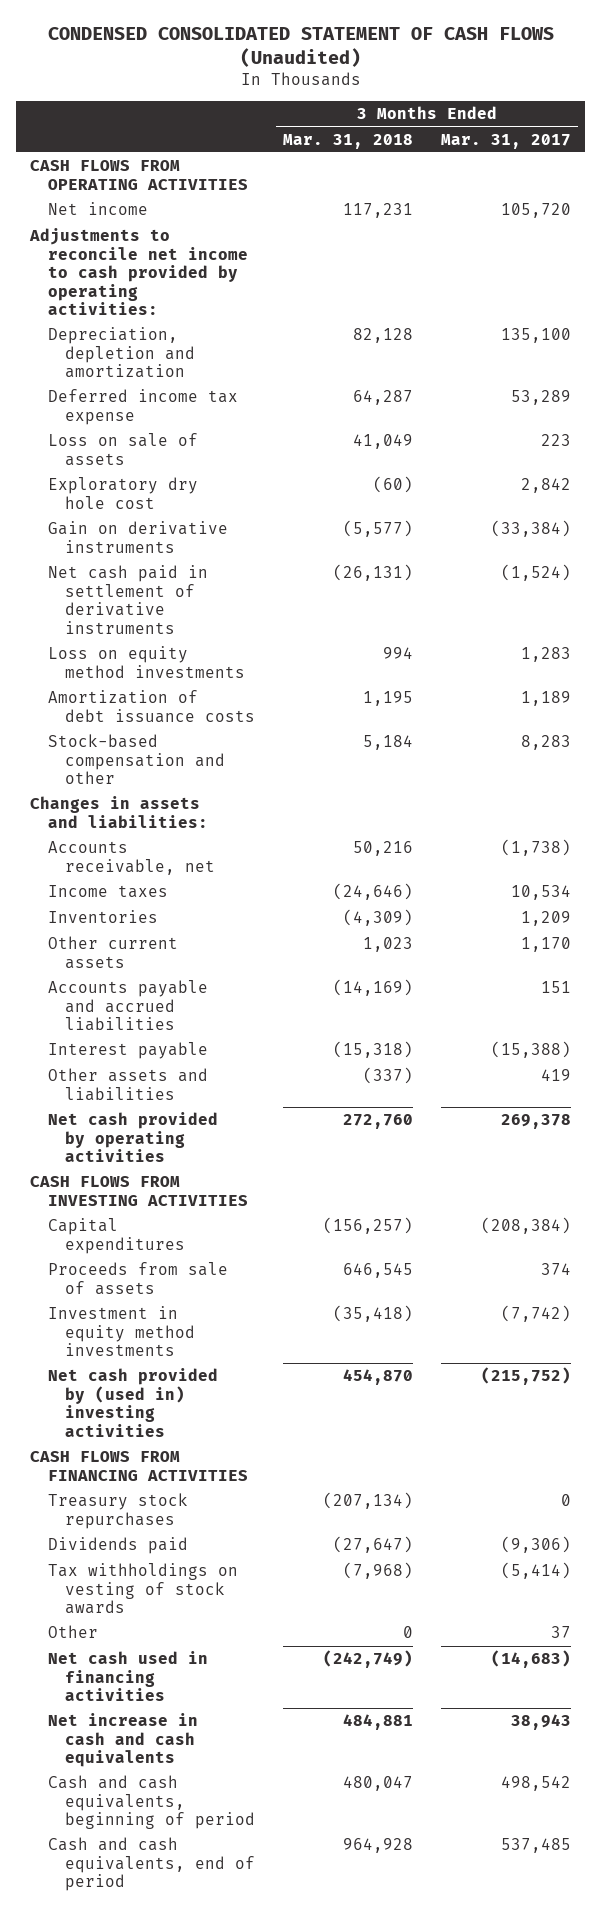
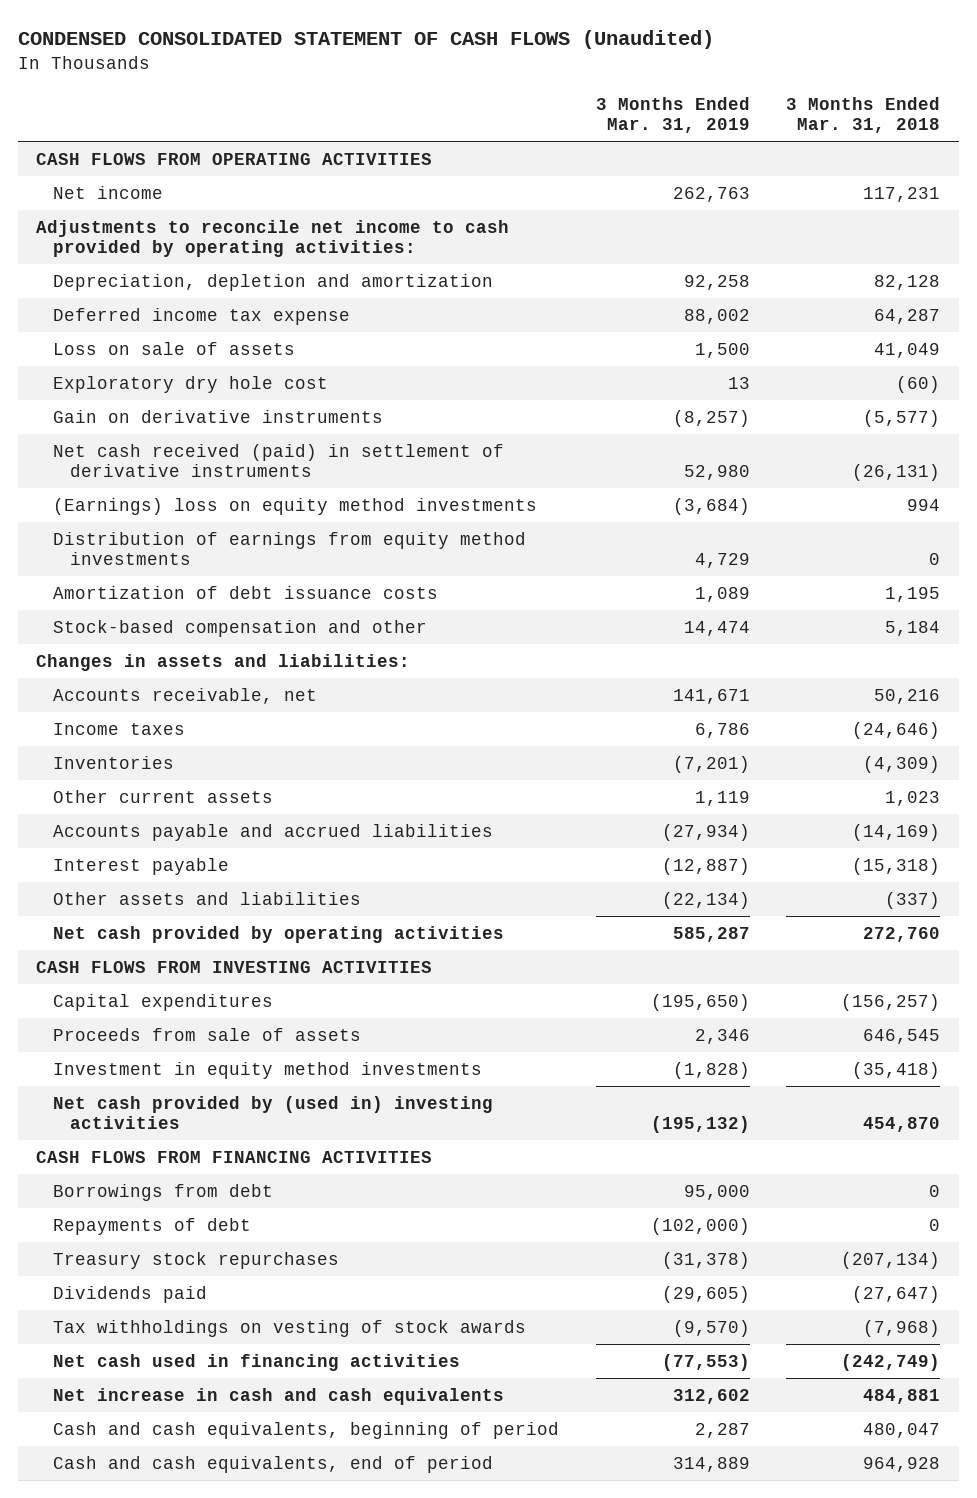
[441,133,572,149] Mar. 31, 2017 -> none
none -> [595,96,750,134] 3 Months Ended Mar. 31, 2019
[47,565,208,634] Net cash paid in settlement of derivative instruments -> [53,443,505,478] Net cash received (paid) in settlement of derivative instruments
[47,646,246,678] Loss on equity method investments -> [53,497,538,515] (Earnings) loss on equity method investments
none -> [53,531,527,566] Distribution of earnings from equity method investments
none -> [53,1183,274,1201] Borrowings from debt
none -> [53,1217,252,1235] Repayments of debt
[47,1625,98,1639] Other -> none

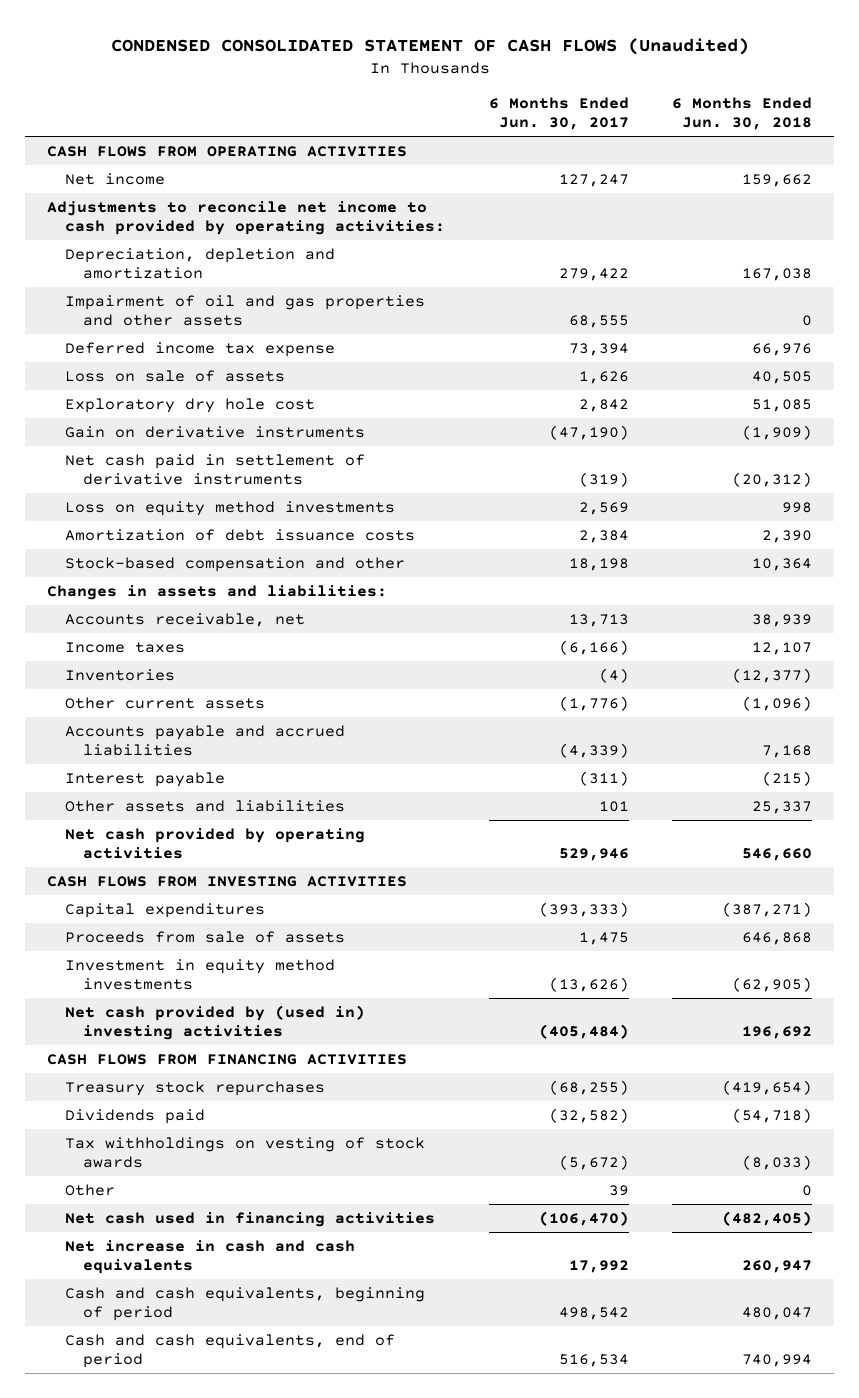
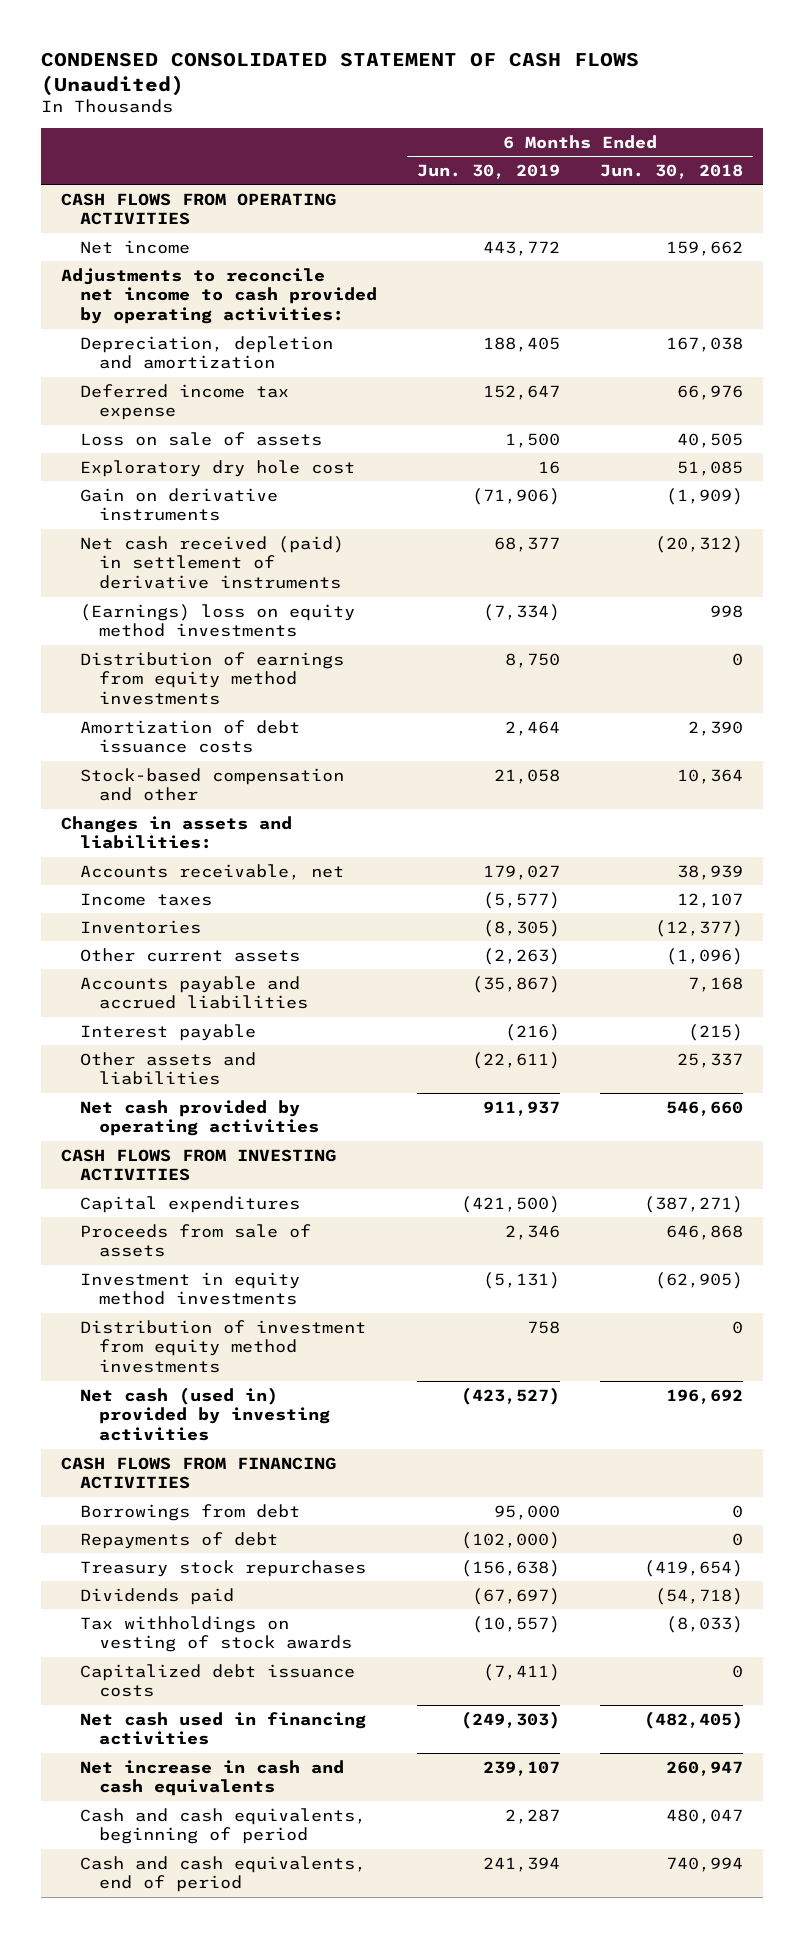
[488,96,629,130] 6 Months Ended Jun. 30, 2017 -> none
none -> [416,163,560,179] Jun. 30, 2019
[64,294,425,326] Impairment of oil and gas properties and other assets -> none
[64,453,365,485] Net cash paid in settlement of derivative instruments -> [79,535,344,590] Net cash received (paid) in settlement of derivative instruments
[64,500,395,516] Loss on equity method investments -> [79,603,355,638] (Earnings) loss on equity method investments
none -> [79,651,344,706] Distribution of earnings from equity method investments
none -> [79,1319,366,1374] Distribution of investment from equity method investments
[64,1004,365,1040] Net cash provided by (used in) investing activities -> [79,1386,331,1442] Net cash (used in) provided by investing activities
none -> [79,1503,300,1521] Borrowings from debt
none -> [79,1531,278,1549] Repayments of debt
[64,1183,115,1196] Other -> none
none -> [79,1663,355,1698] Capitalized debt issuance costs

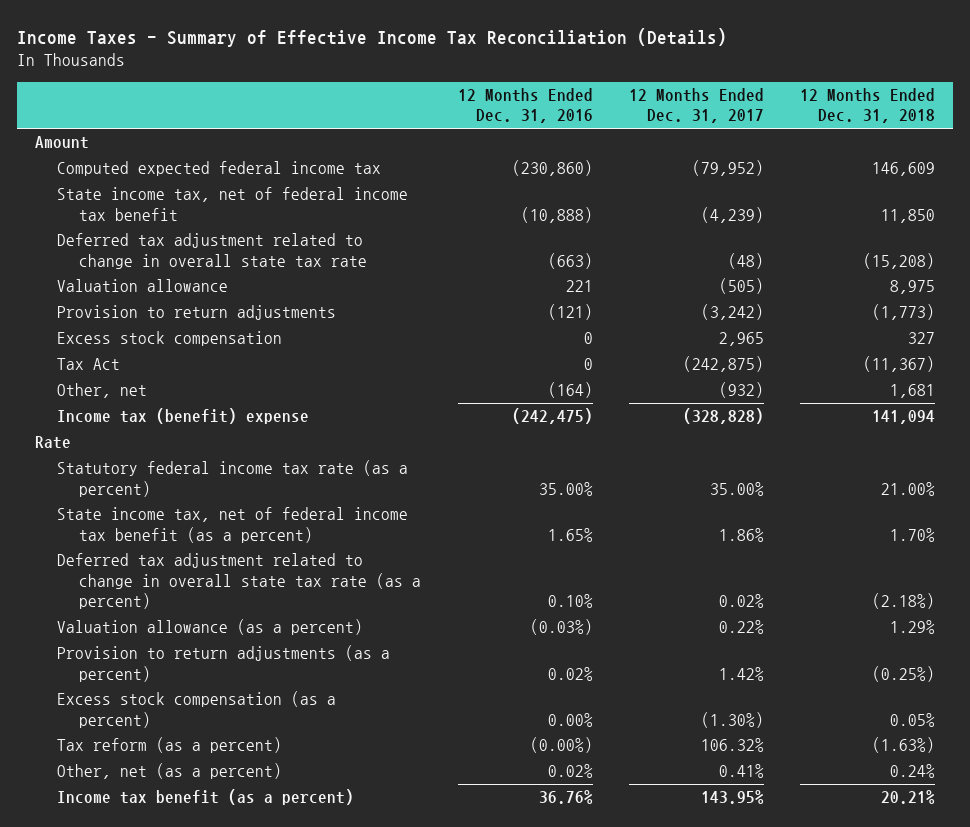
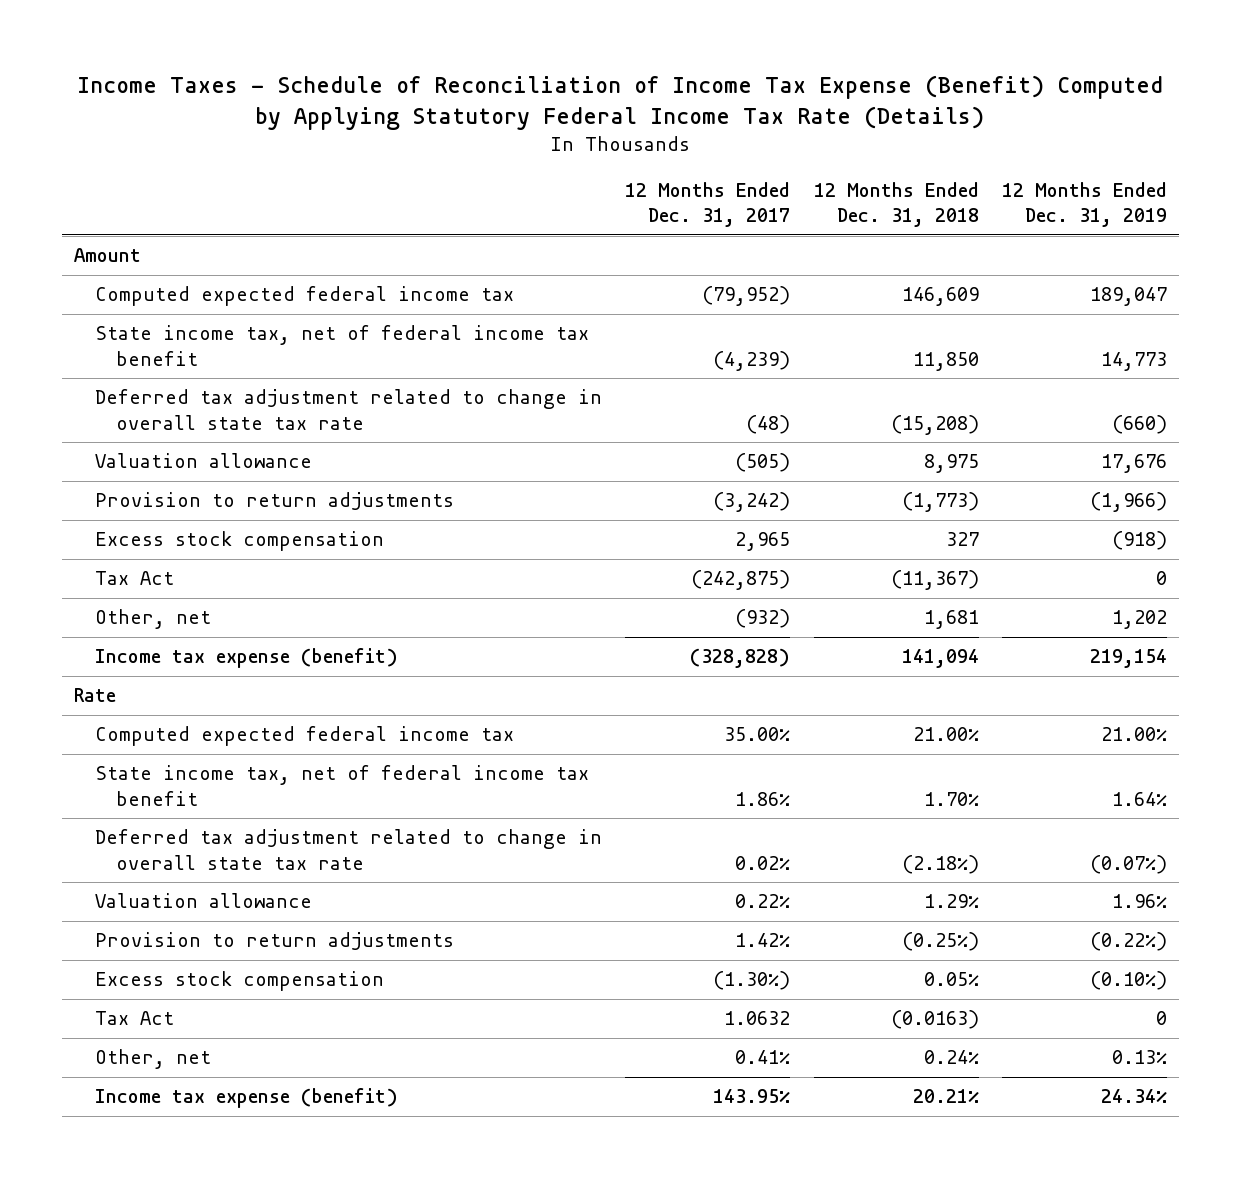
[16,27,727,47] Income Taxes - Summary of Effective Income Tax Reconciliation (Details) -> [77,74,1164,130] Income Taxes - Schedule of Reconciliation of Income Tax Expense (Benefit) Computed by Applying Statutory Federal Income Tax Rate (Details)
[457,87,593,124] 12 Months Ended Dec. 31, 2016 -> none
none -> [1001,181,1167,228] 12 Months Ended Dec. 31, 2019
[57,408,310,425] Income tax (benefit) expense -> [94,648,398,669] Income tax expense (benefit)
[57,737,283,754] Tax reform (as a percent) -> none
[57,460,409,497] Statutory federal income tax rate (as a percent) -> [94,726,514,747] Computed expected federal income tax
[57,507,409,543] State income tax, net of federal income tax benefit (as a percent) -> [94,765,589,806] State income tax, net of federal income tax benefit
[57,553,422,610] Deferred tax adjustment related to change in overall state tax rate (as a percent) -> [94,829,602,870] Deferred tax adjustment related to change in overall state tax rate
[57,619,364,636] Valuation allowance (as a percent) -> [94,893,312,909] Valuation allowance
[57,645,391,682] Provision to return adjustments (as a percent) -> [94,932,454,951] Provision to return adjustments
[57,691,337,728] Excess stock compensation (as a percent) -> [94,971,384,992] Excess stock compensation
none -> [94,1011,174,1026] Tax Act
[57,763,283,780] Other, net (as a percent) -> [94,1049,211,1070] Other, net
[57,789,355,806] Income tax benefit (as a percent) -> [94,1088,398,1109] Income tax expense (benefit)

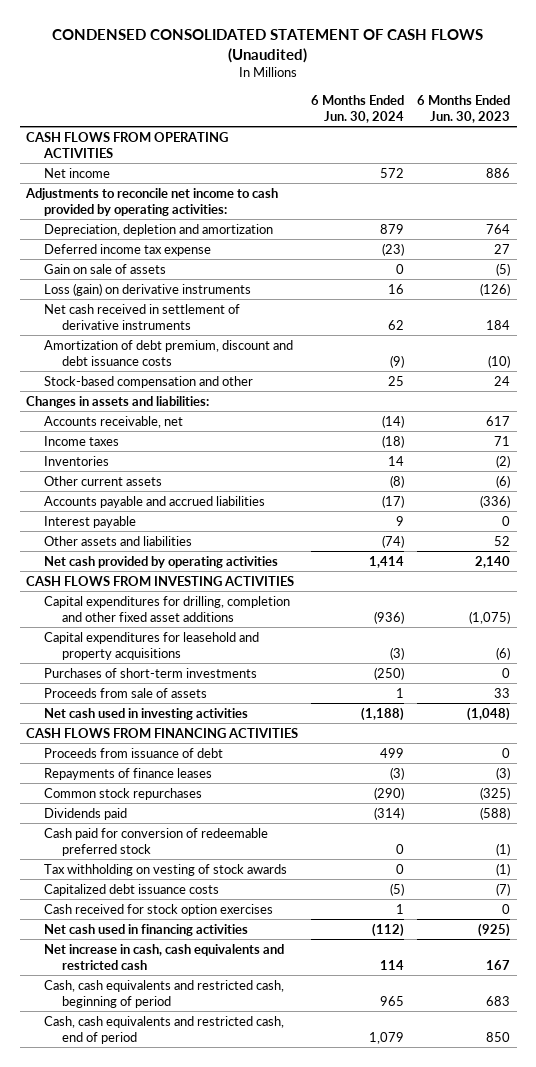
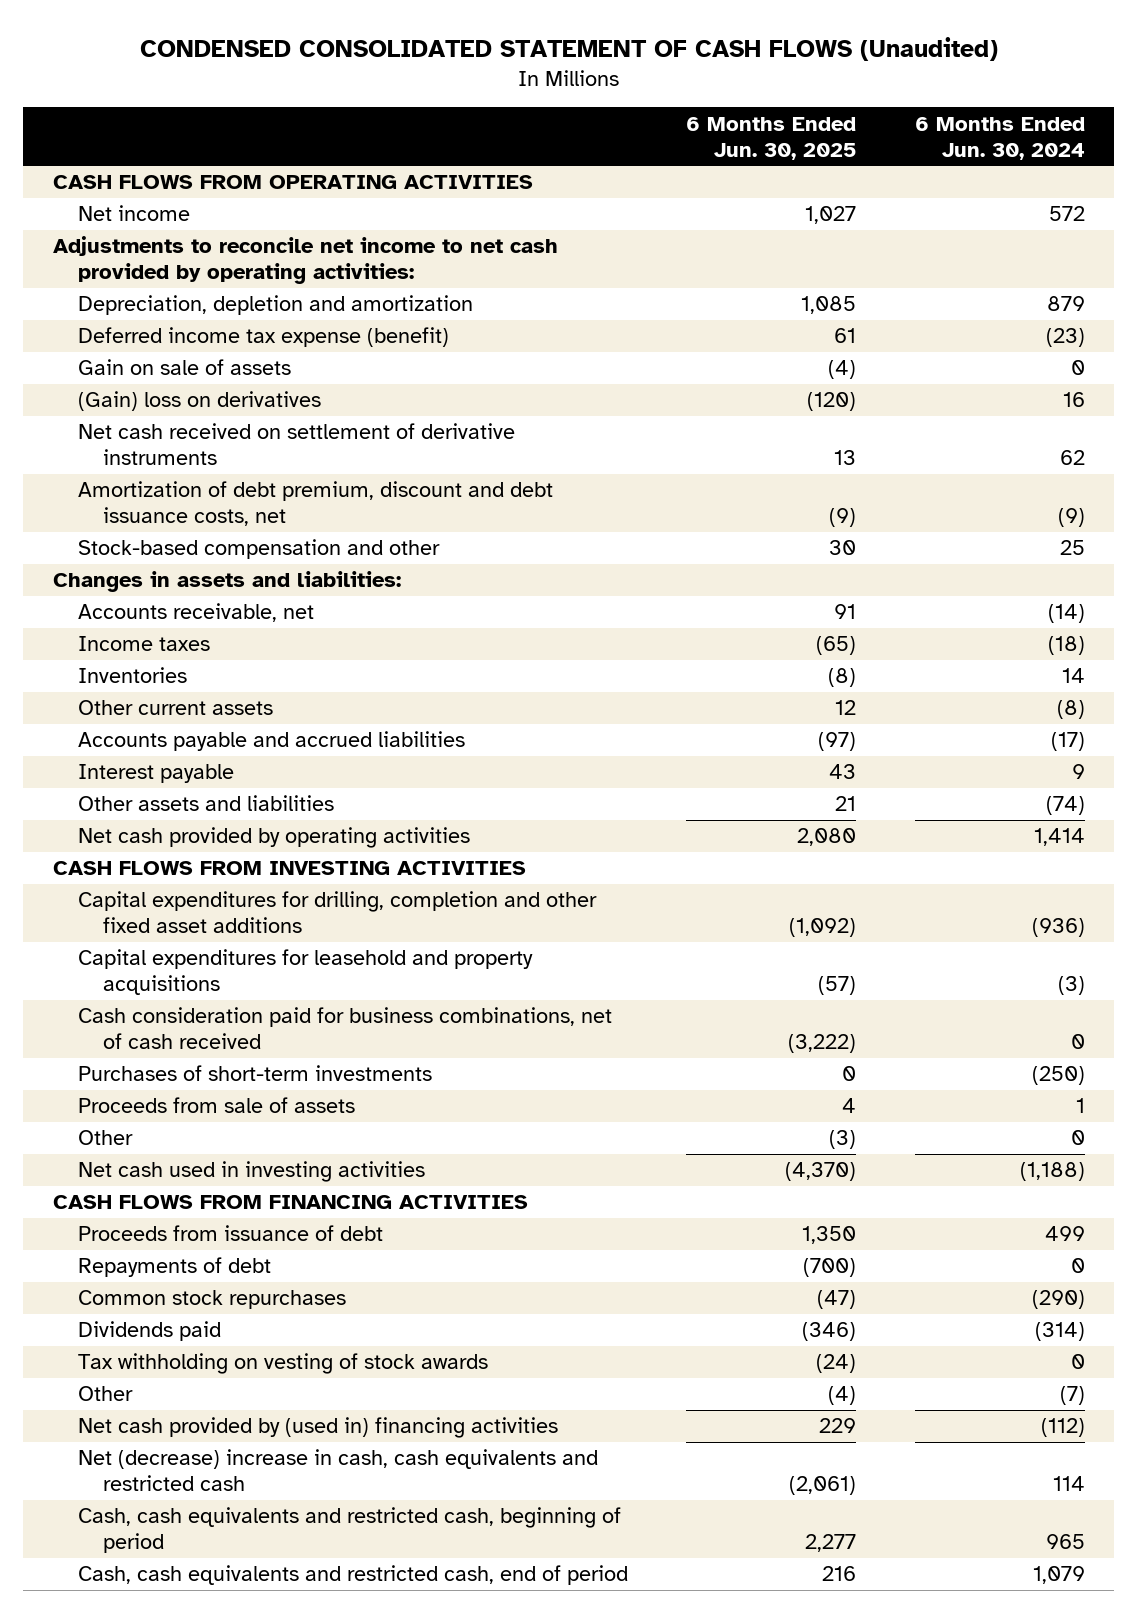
[417,94,511,123] 6 Months Ended Jun. 30, 2023 -> none
none -> [686,116,857,160] 6 Months Ended Jun. 30, 2025
[25,187,279,216] Adjustments to reconcile net income to cash provided by operating activities: -> [52,236,558,285] Adjustments to reconcile net income to net cash provided by operating activities:
[44,243,212,256] Deferred income tax expense -> [77,327,449,348] Deferred income tax expense (benefit)
[44,282,252,296] Loss (gain) on derivative instruments -> [77,391,321,412] (Gain) loss on derivatives
[44,303,241,330] Net cash received in settlement of derivative instruments -> [77,423,515,466] Net cash received on settlement of derivative instruments
[44,339,294,366] Amortization of debt premium, discount and debt issuance costs -> [77,481,553,527] Amortization of debt premium, discount and debt issuance costs, net
none -> [77,1007,612,1050] Cash consideration paid for business combinations, net of cash received
none -> [77,1130,133,1146] Other
[44,767,213,780] Repayments of finance leases -> none
none -> [77,1257,271,1278] Repayments of debt
[44,827,269,856] Cash paid for conversion of redeemable preferred stock -> none
[44,883,220,896] Capitalized debt issuance costs -> none
[44,903,274,916] Cash received for stock option exercises -> none
none -> [77,1386,133,1402] Other
[44,923,249,936] Net cash used in financing activities -> [77,1417,558,1439] Net cash provided by (used in) financing activities
[44,943,285,970] Net increase in cash, cash equivalents and restricted cash -> [77,1449,598,1492] Net (decrease) increase in cash, cash equivalents and restricted cash

